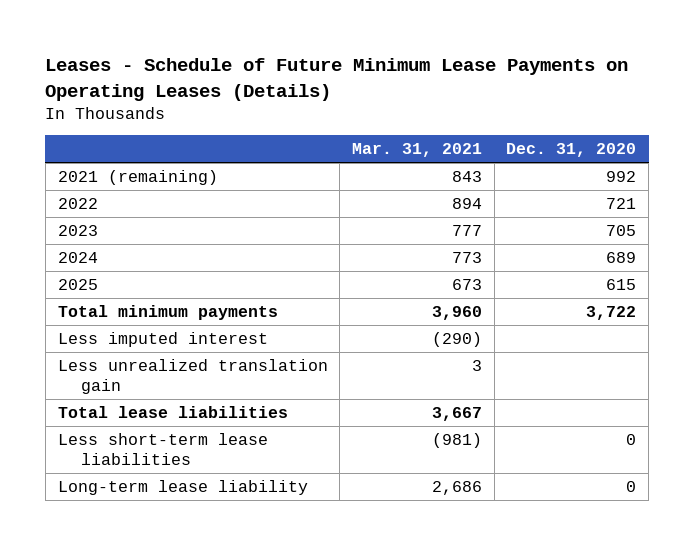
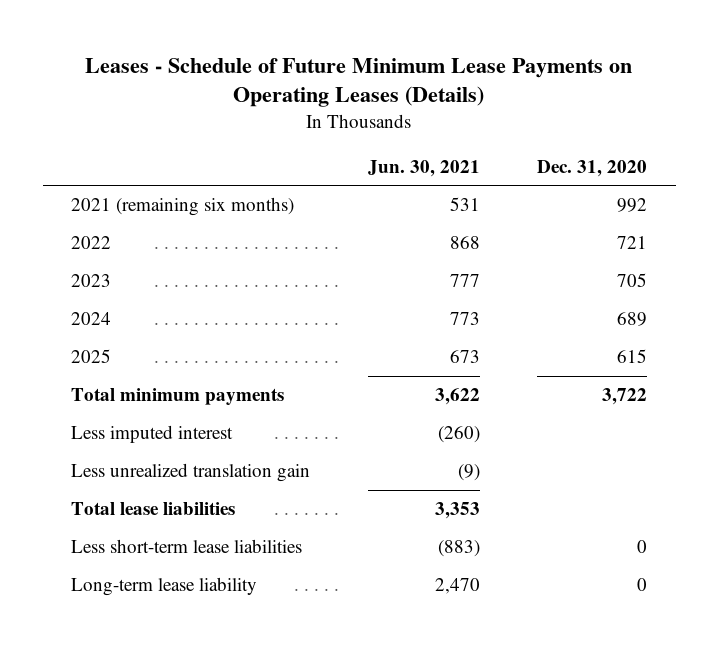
[351,143,482,158] Mar. 31, 2021 -> none
none -> [367,159,480,177] Jun. 30, 2021
[57,170,218,186] 2021 (remaining) -> [71,197,295,217] 2021 (remaining six months)

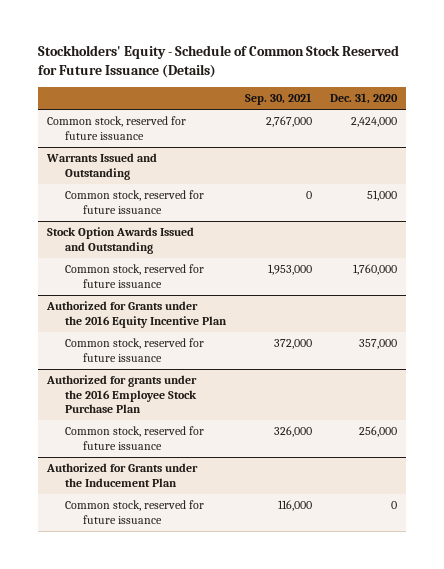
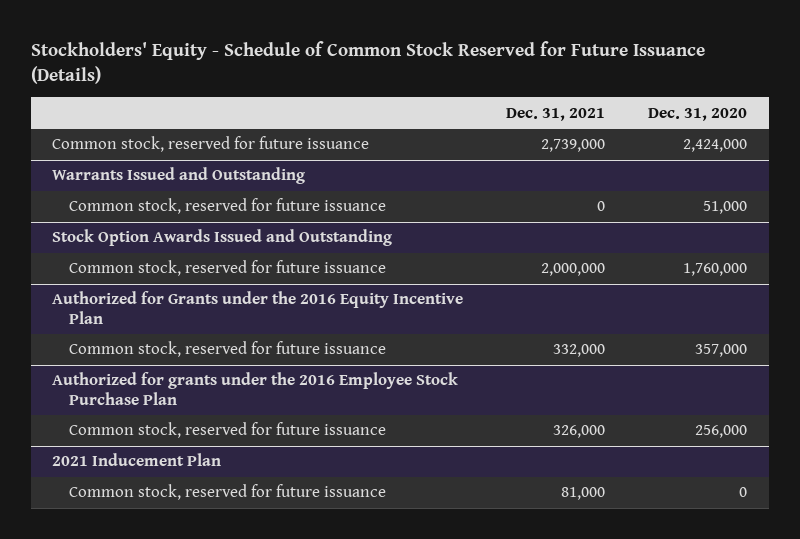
[244,93,312,106] Sep. 30, 2021 -> none
none -> [506,107,606,121] Dec. 31, 2021
[45,463,198,487] Authorized for Grants under the Inducement Plan -> [52,453,222,467] 2021 Inducement Plan

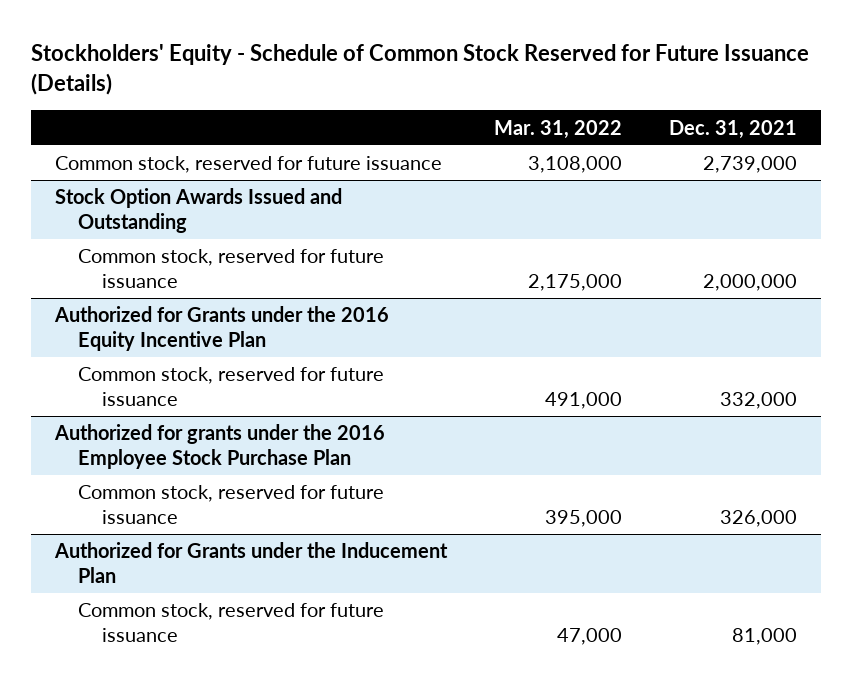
[648,107,748,121] Dec. 31, 2020 -> none
none -> [494,119,623,139] Mar. 31, 2022
[52,167,306,185] Warrants Issued and Outstanding -> none
[68,198,386,215] Common stock, reserved for future issuance -> none
[52,453,222,467] 2021 Inducement Plan -> [53,542,448,583] Authorized for Grants under the Inducement Plan

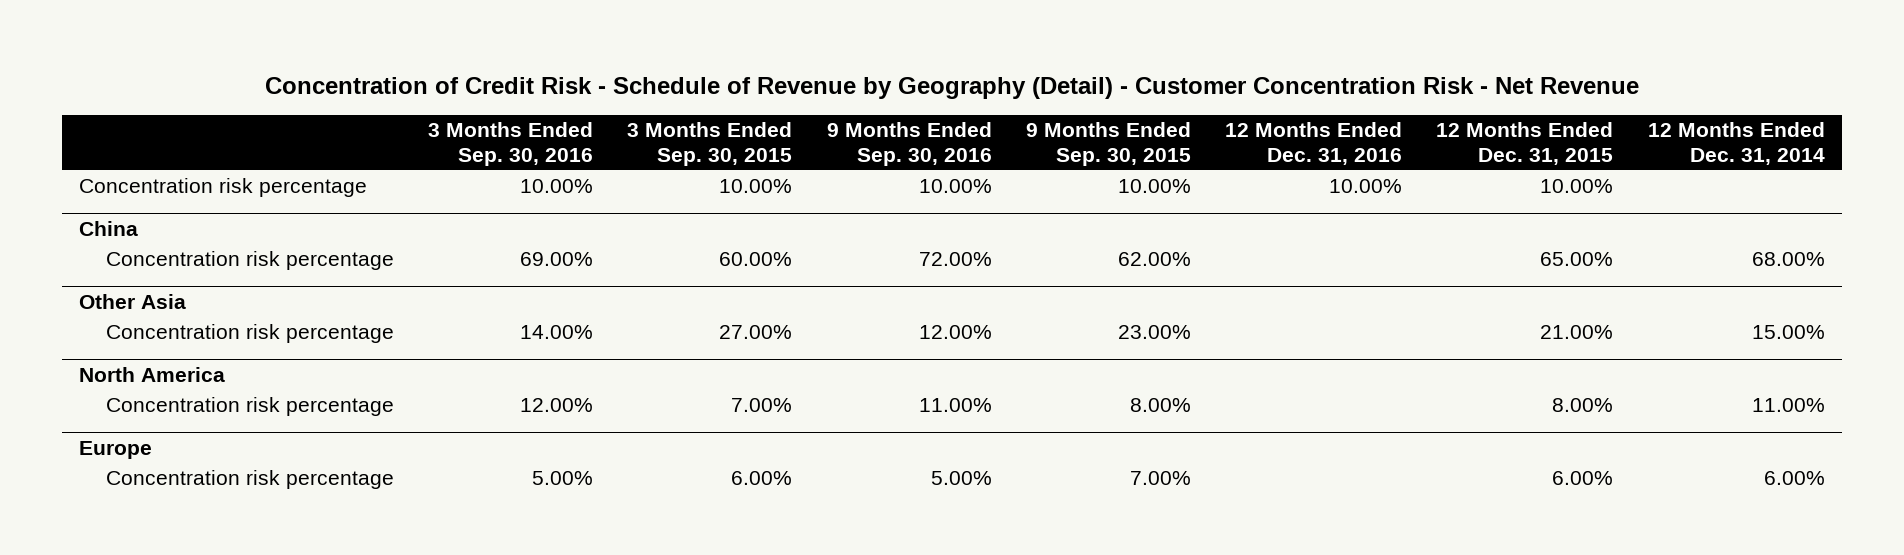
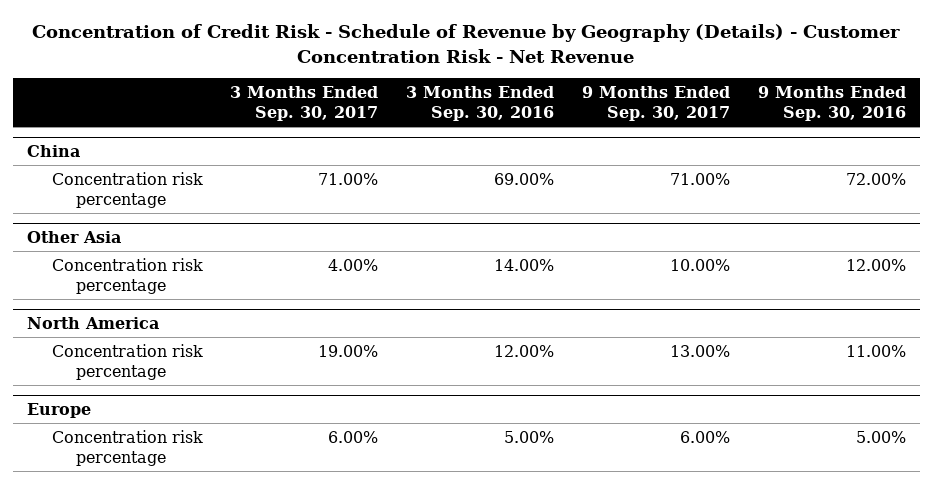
[264,77,1639,100] Concentration of Credit Risk - Schedule of Revenue by Geography (Detail) - Customer Concentration Risk - Net Revenue -> [32,23,901,63] Concentration of Credit Risk - Schedule of Revenue by Geography (Details) - Customer Concentration Risk - Net Revenue
[627,122,793,166] 3 Months Ended Sep. 30, 2015 -> none
[1025,122,1191,166] 9 Months Ended Sep. 30, 2015 -> none
[1225,122,1403,165] 12 Months Ended Dec. 31, 2016 -> none
[1436,122,1614,165] 12 Months Ended Dec. 31, 2015 -> none
[1647,122,1825,165] 12 Months Ended Dec. 31, 2014 -> none
none -> [230,85,379,122] 3 Months Ended Sep. 30, 2017
none -> [581,85,730,122] 9 Months Ended Sep. 30, 2017
[79,178,368,198] Concentration risk percentage -> none

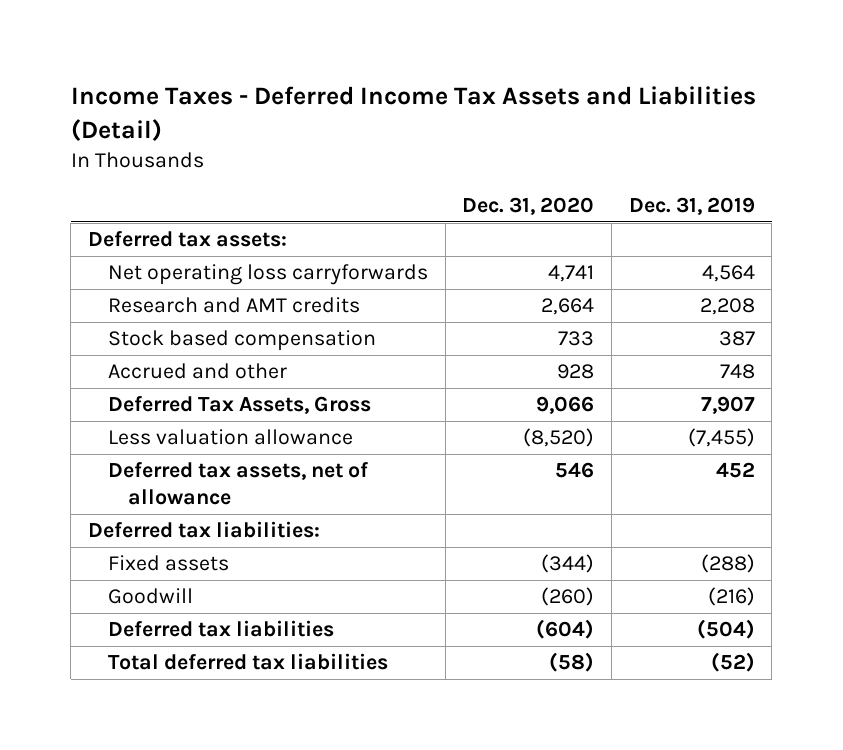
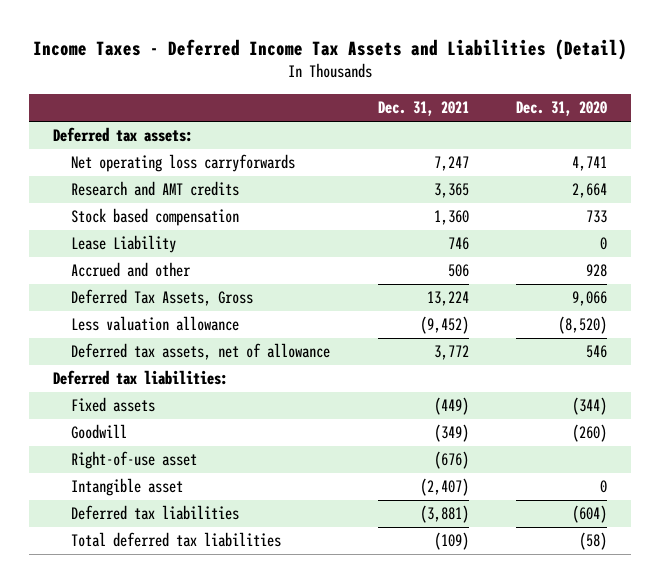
[628,196,755,215] Dec. 31, 2019 -> none
none -> [377,101,469,117] Dec. 31, 2021
none -> [71,235,177,254] Lease Liability
none -> [71,451,198,470] Right-of-use asset
none -> [71,478,184,497] Intangible asset

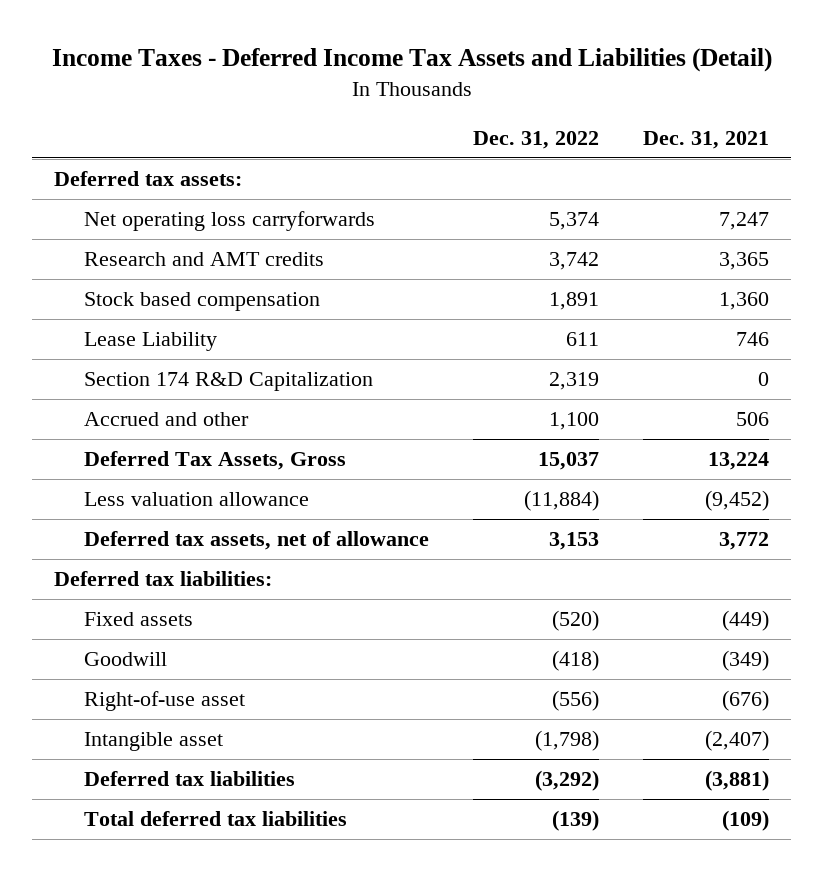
[515,101,607,117] Dec. 31, 2020 -> none
none -> [473,131,600,150] Dec. 31, 2022
none -> [84,372,374,392] Section 174 R&D Capitalization

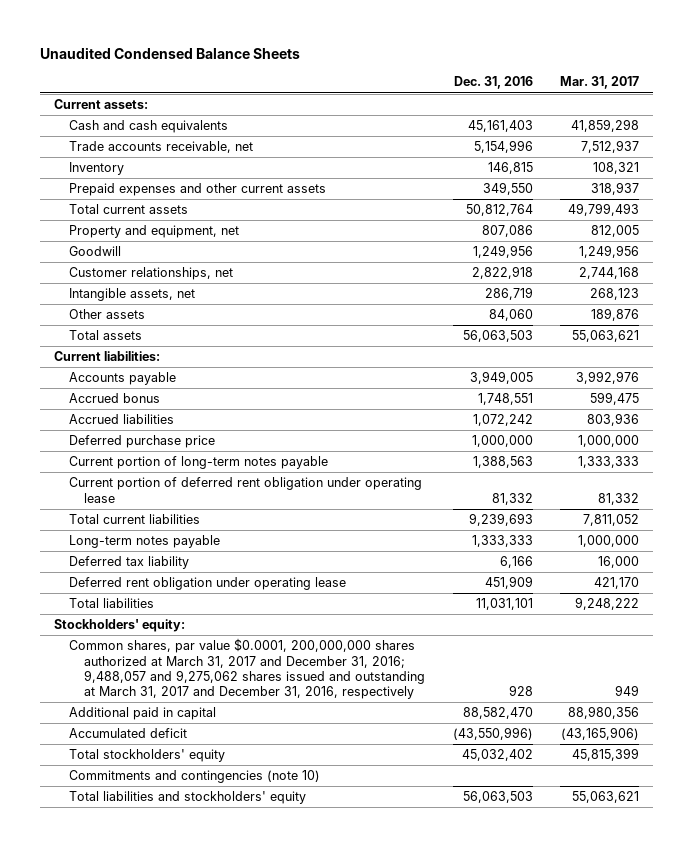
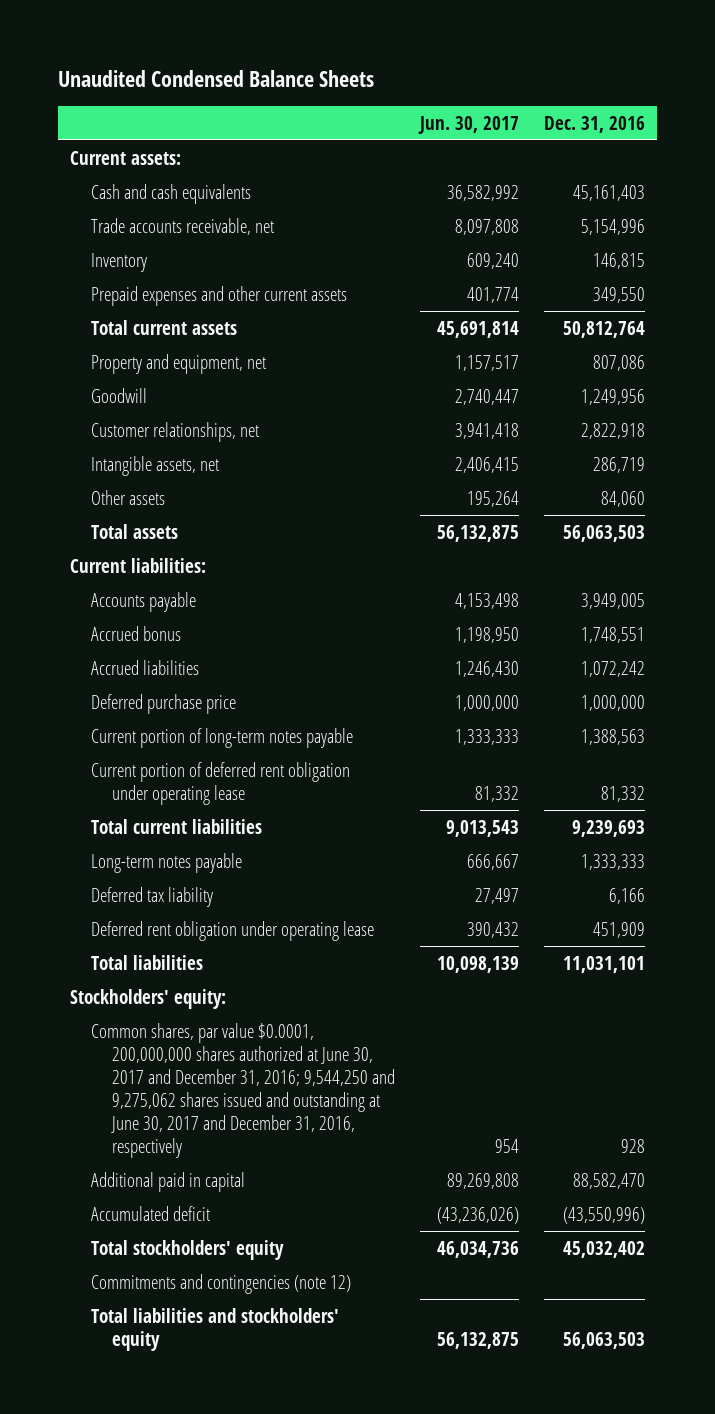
[560,76,640,90] Mar. 31, 2017 -> none
none -> [418,115,520,134] Jun. 30, 2017
[68,638,426,700] Common shares, par value $0.0001, 200,000,000 shares authorized at March 31, 2017 and December 31, 2016; 9,488,057 and 9,275,062 shares issued and outstanding at March 31, 2017 and December 31, 2016, respectively -> [91,1022,396,1158] Common shares, par value $0.0001, 200,000,000 shares authorized at June 30, 2017 and December 31, 2016; 9,544,250 and 9,275,062 shares issued and outstanding at June 30, 2017 and December 31, 2016, respectively
[68,770,320,784] Commitments and contingencies (note 10) -> [91,1273,352,1294] Commitments and contingencies (note 12)

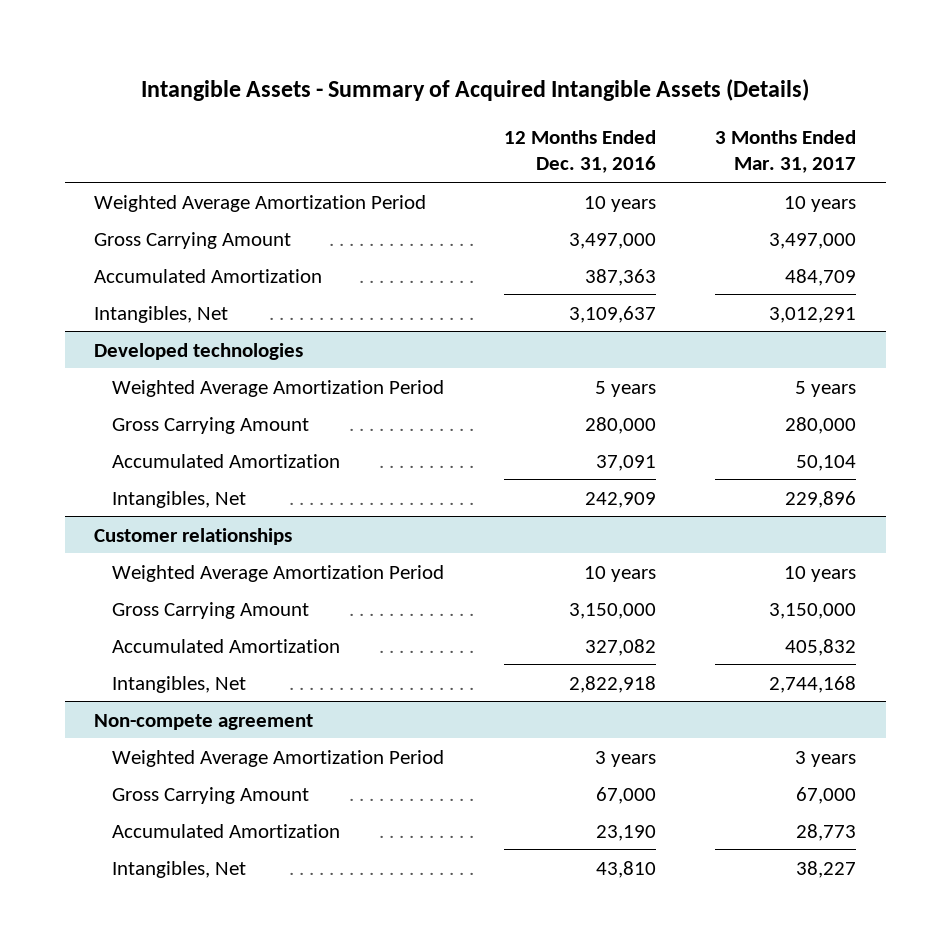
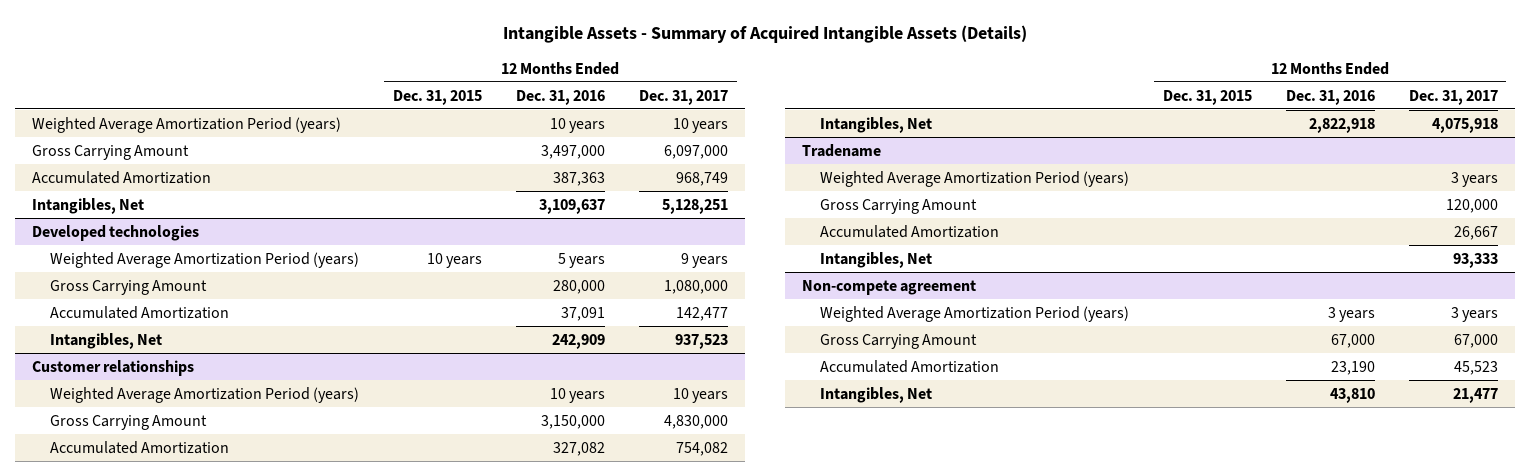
[715,129,857,174] 3 Months Ended Mar. 31, 2017 -> none
none -> [392,89,482,105] Dec. 31, 2015
none -> [639,89,729,105] Dec. 31, 2017
[94,194,427,212] Weighted Average Amortization Period -> [31,116,341,133] Weighted Average Amortization Period (years)
[112,379,445,397] Weighted Average Amortization Period -> [49,251,359,268] Weighted Average Amortization Period (years)
[112,564,445,582] Weighted Average Amortization Period -> [49,386,359,403] Weighted Average Amortization Period (years)
none -> [801,143,881,157] Tradename
none -> [819,170,1129,187] Weighted Average Amortization Period (years)
none -> [819,198,977,214] Gross Carrying Amount
none -> [819,224,999,238] Accumulated Amortization
none -> [819,251,932,268] Intangibles, Net
[112,749,445,767] Weighted Average Amortization Period -> [819,305,1129,322] Weighted Average Amortization Period (years)

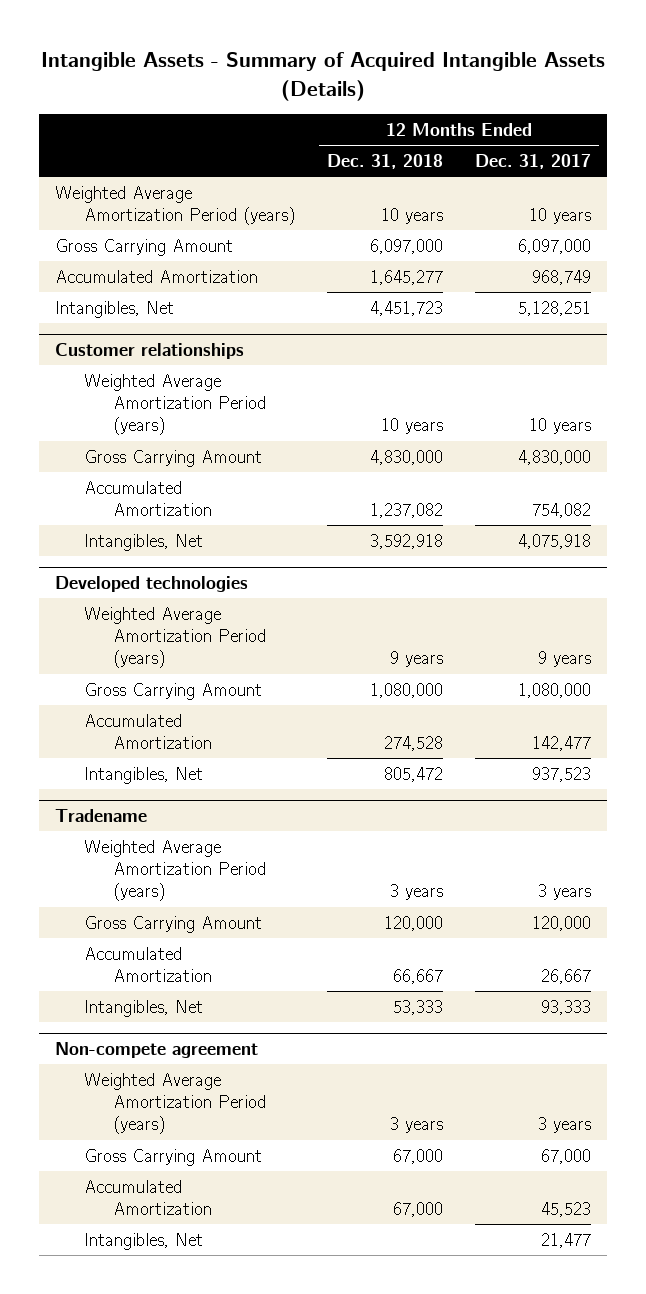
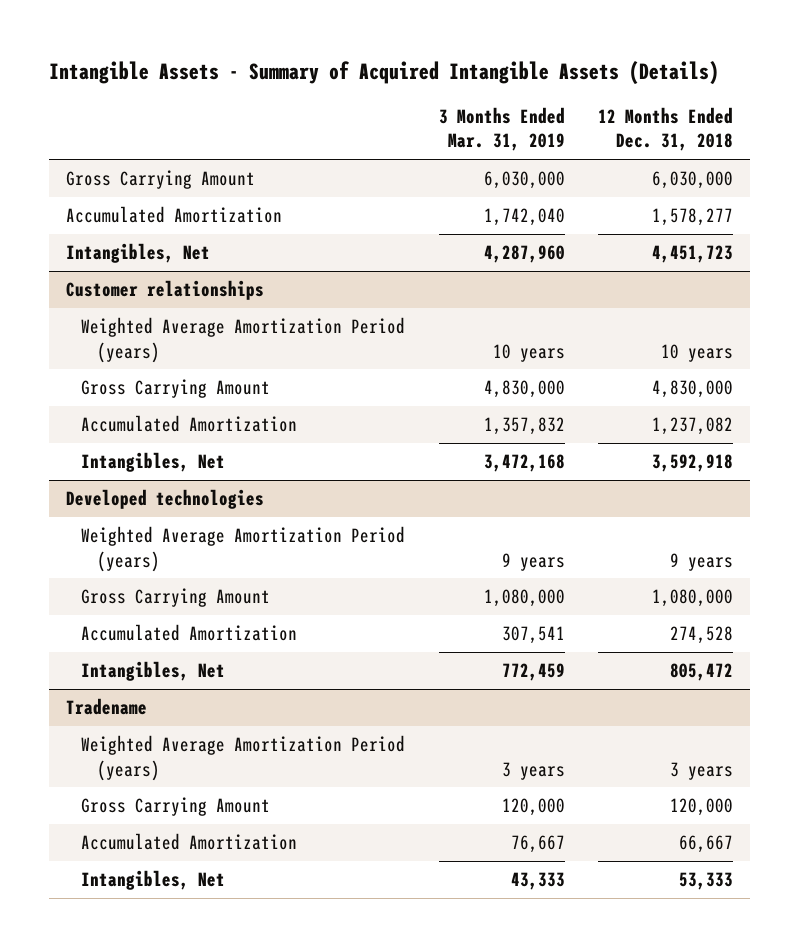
[475,154,592,170] Dec. 31, 2017 -> none
none -> [438,107,565,152] 3 Months Ended Mar. 31, 2019
[55,185,296,226] Weighted Average Amortization Period (years) -> none
[370,238,444,254] 6,097,000 -> [652,171,734,190] 6,030,000
[370,269,444,285] 1,645,277 -> [652,208,734,227] 1,578,277
[55,1042,259,1059] Non-compete agreement -> none
[84,1072,267,1135] Weighted Average Amortization Period (years) -> none
[84,1148,263,1166] Gross Carrying Amount -> none
[84,1179,213,1216] Accumulated Amortization -> none
[84,1232,204,1250] Intangibles, Net -> none

